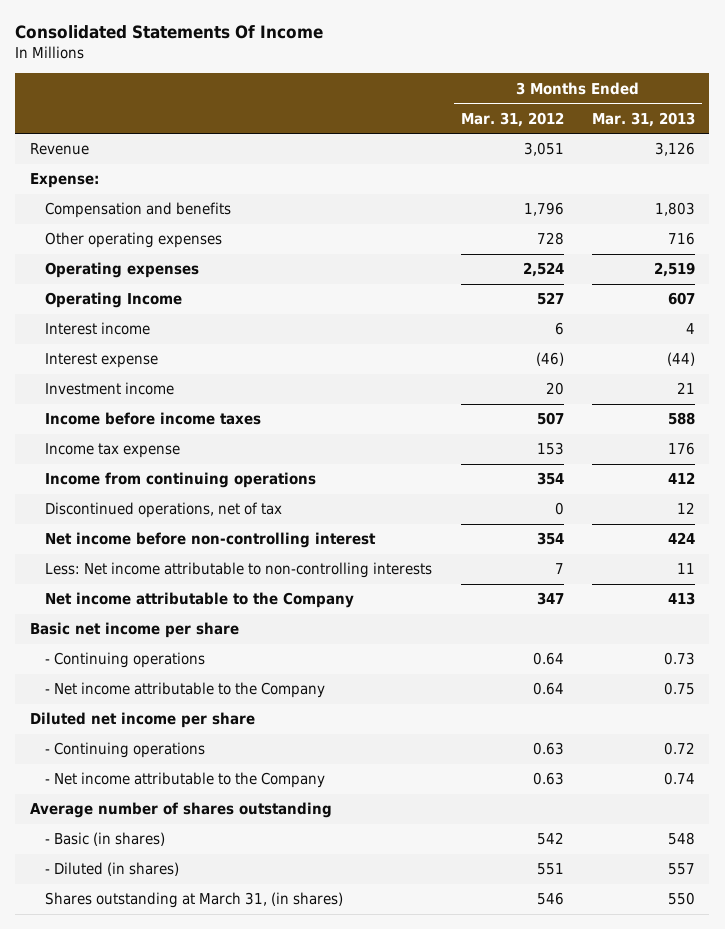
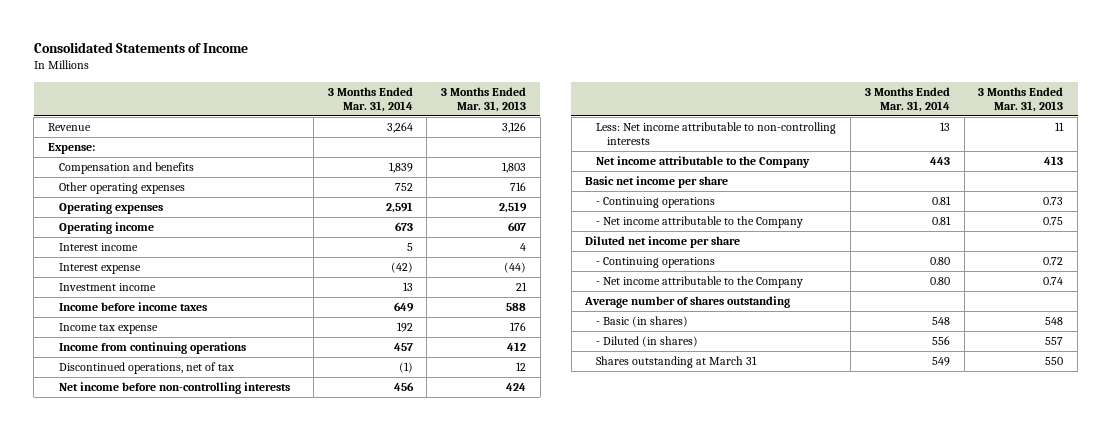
[15,25,324,40] Consolidated Statements Of Income -> [33,41,248,53] Consolidated Statements of Income
[460,111,564,127] Mar. 31, 2012 -> none
none -> [327,86,413,113] 3 Months Ended Mar. 31, 2014
[45,292,183,309] Operating Income -> [59,222,155,235] Operating income
[45,532,377,549] Net income before non-controlling interest -> [59,382,291,395] Net income before non-controlling interests
[45,892,344,909] Shares outstanding at March 31, (in shares) -> [596,356,758,369] Shares outstanding at March 31

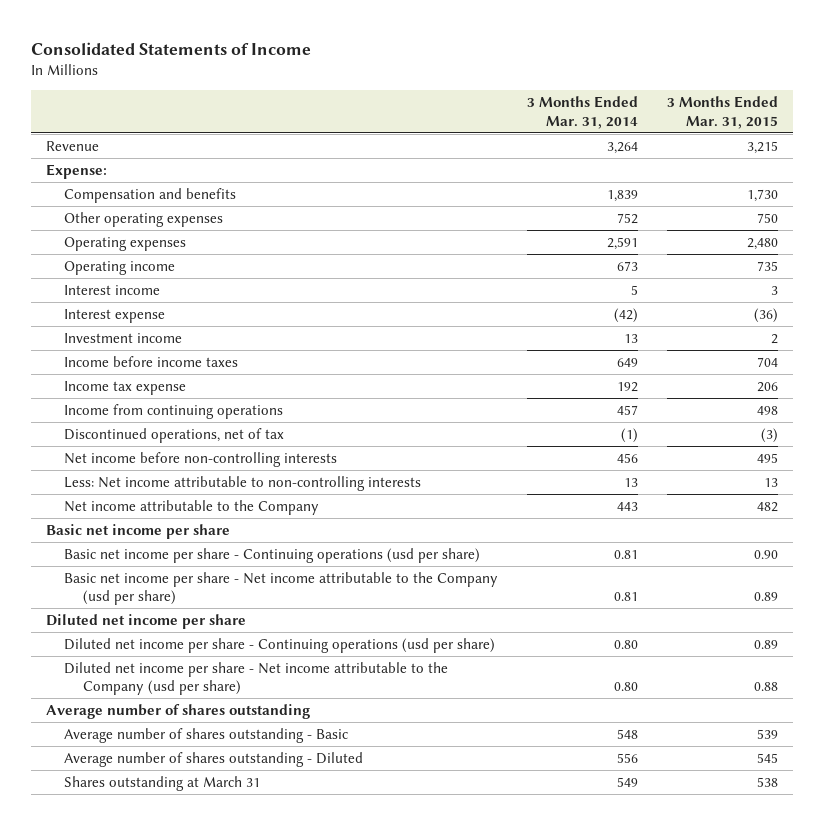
[441,86,527,113] 3 Months Ended Mar. 31, 2013 -> none
none -> [667,96,779,129] 3 Months Ended Mar. 31, 2015
[596,197,716,209] - Continuing operations -> [64,547,481,563] Basic net income per share - Continuing operations (usd per share)
[596,216,804,229] - Net income attributable to the Company -> [64,571,499,606] Basic net income per share - Net income attributable to the Company (usd per share)
[596,257,716,269] - Continuing operations -> [64,637,496,653] Diluted net income per share - Continuing operations (usd per share)
[596,276,804,289] - Net income attributable to the Company -> [64,661,449,696] Diluted net income per share - Net income attributable to the Company (usd per share)
[596,316,689,328] - Basic (in shares) -> [64,727,349,743] Average number of shares outstanding - Basic
[596,336,699,348] - Diluted (in shares) -> [64,751,364,767] Average number of shares outstanding - Diluted

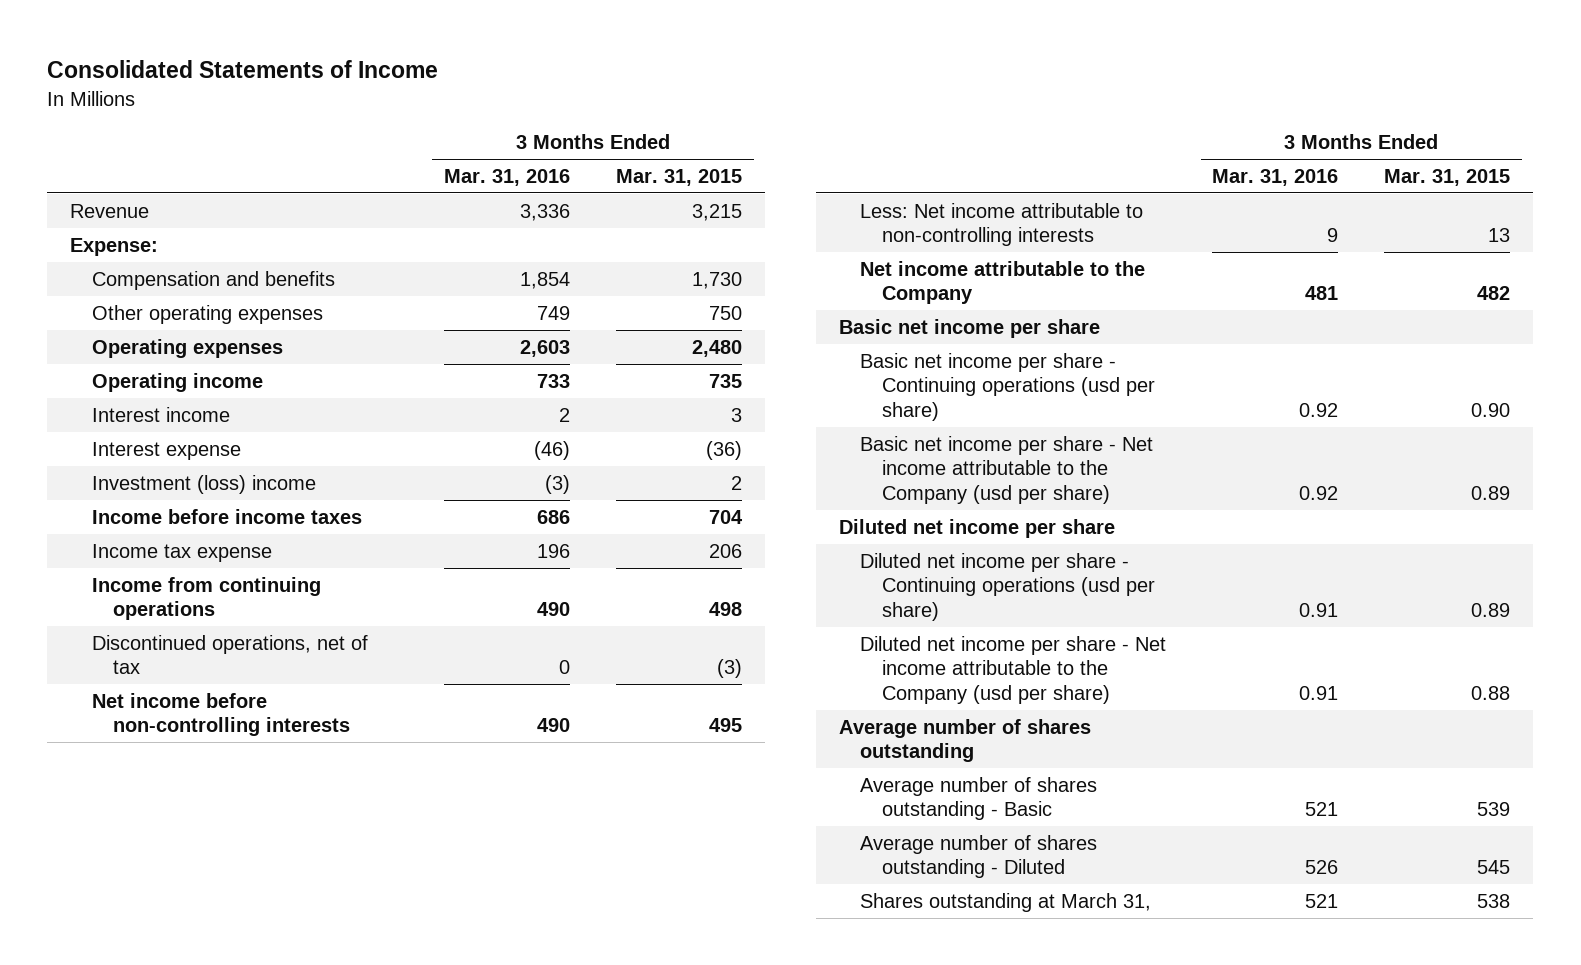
[527,96,639,129] 3 Months Ended Mar. 31, 2014 -> none
none -> [444,168,571,186] Mar. 31, 2016
[64,332,183,343] Investment income -> [91,474,316,494] Investment (loss) income
[64,775,261,791] Shares outstanding at March 31 -> [860,892,1152,912] Shares outstanding at March 31,

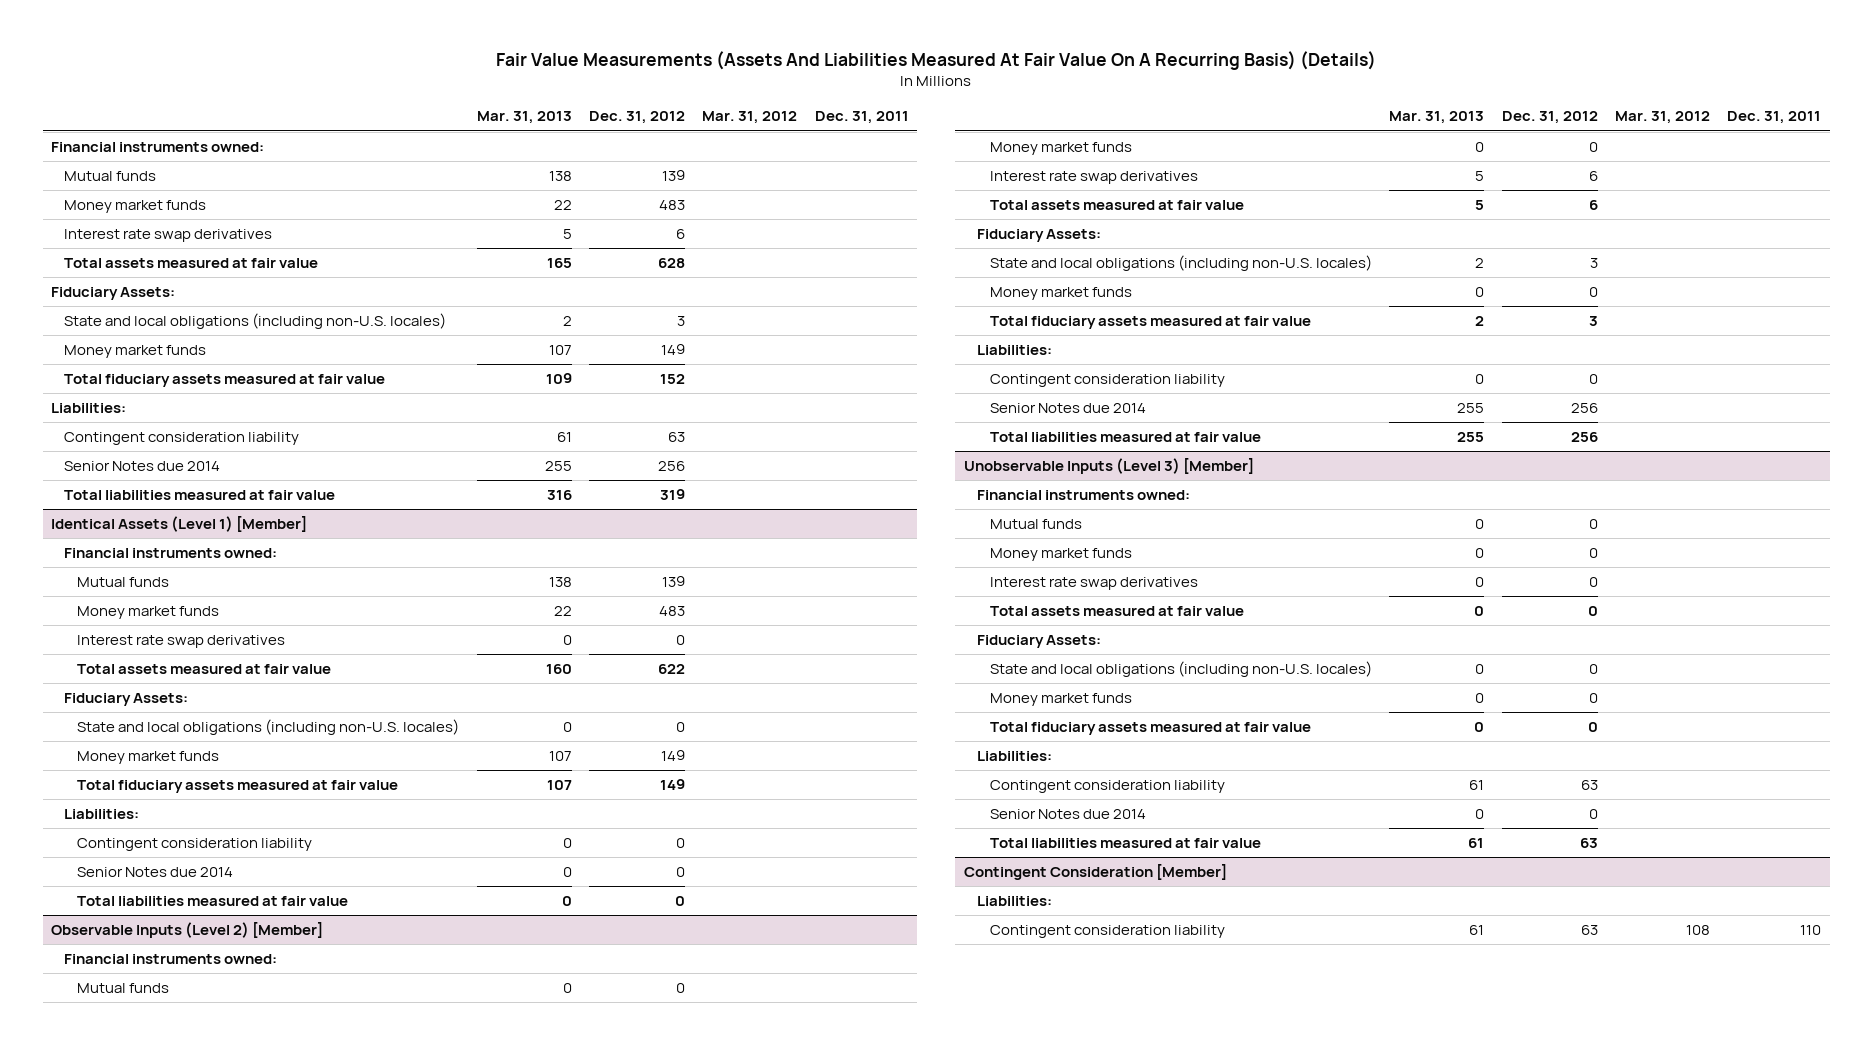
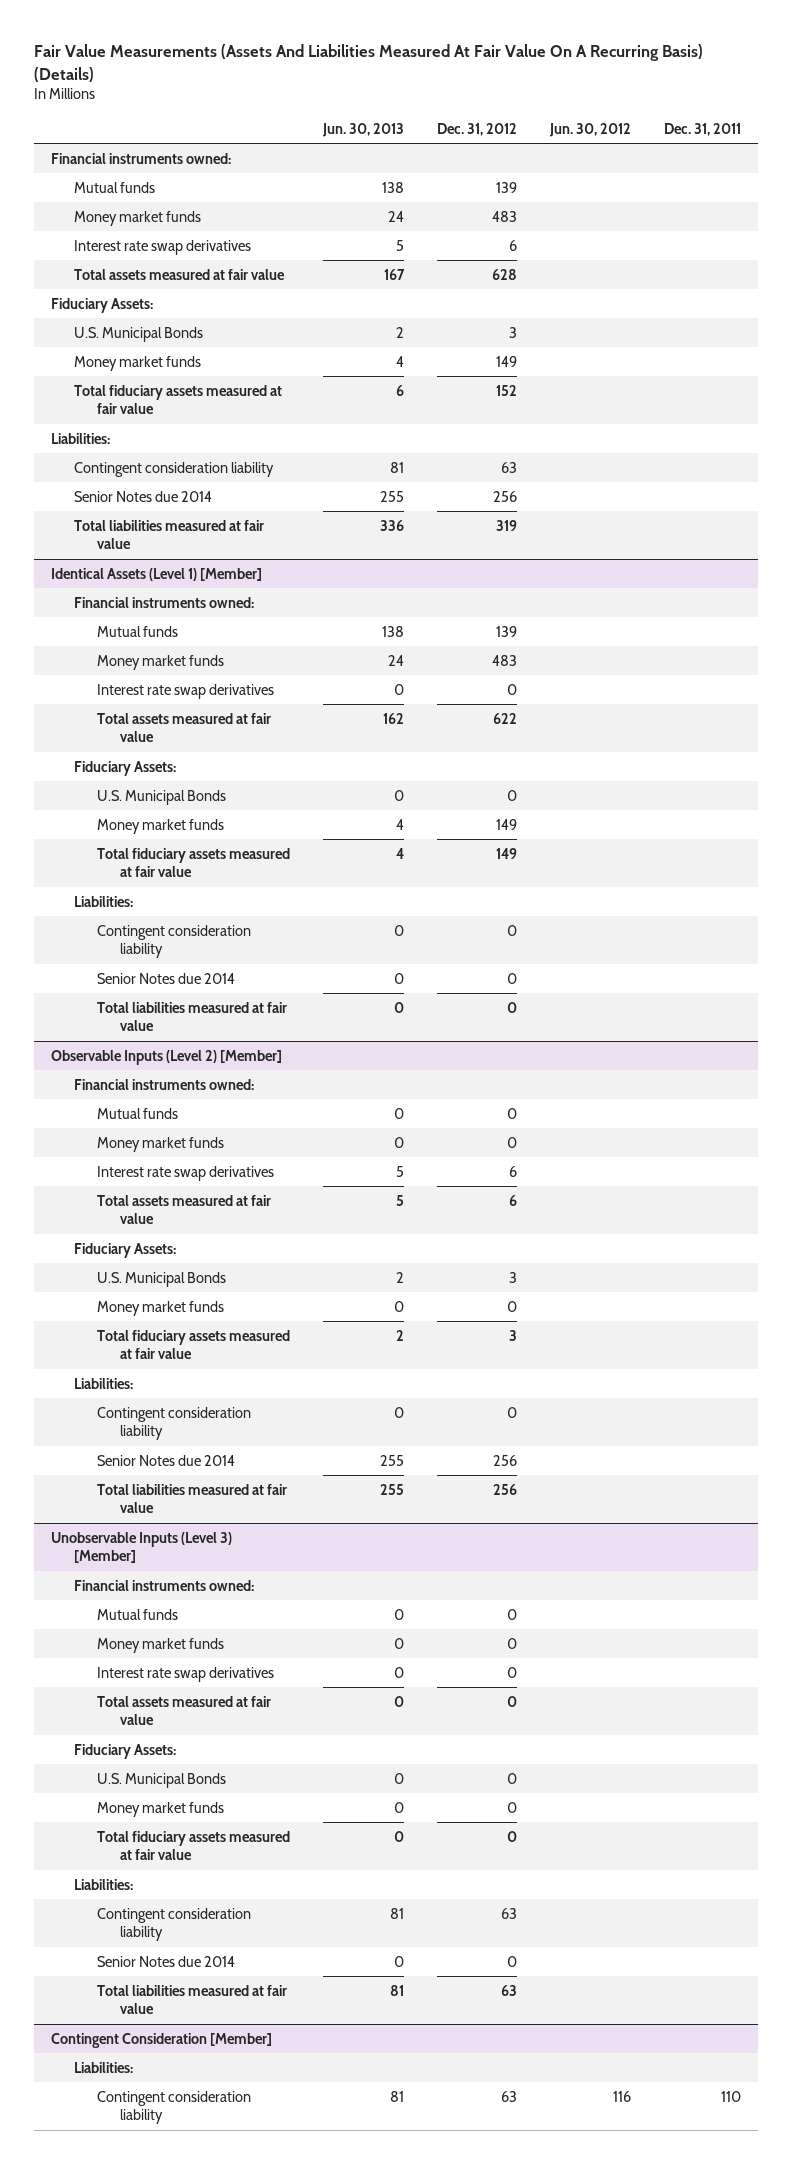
[476,111,572,125] Mar. 31, 2013 -> none
[702,111,798,125] Mar. 31, 2012 -> none
none -> [321,122,404,137] Jun. 30, 2013
none -> [549,122,632,137] Jun. 30, 2012
[64,313,447,330] State and local obligations (including non-U.S. locales) -> [73,326,203,342] U.S. Municipal Bonds
[77,719,460,736] State and local obligations (including non-U.S. locales) -> [96,789,226,805] U.S. Municipal Bonds
[989,255,1372,272] State and local obligations (including non-U.S. locales) -> [96,1271,226,1287] U.S. Municipal Bonds
[989,661,1372,678] State and local obligations (including non-U.S. locales) -> [96,1772,226,1788] U.S. Municipal Bonds

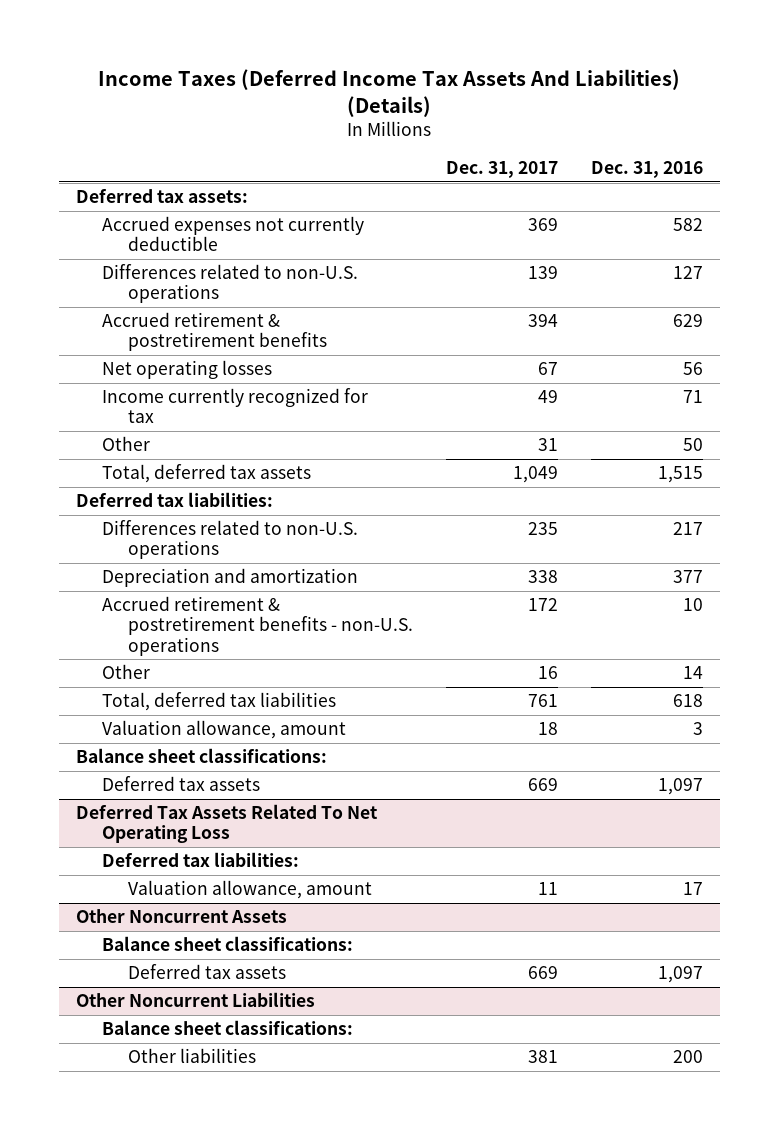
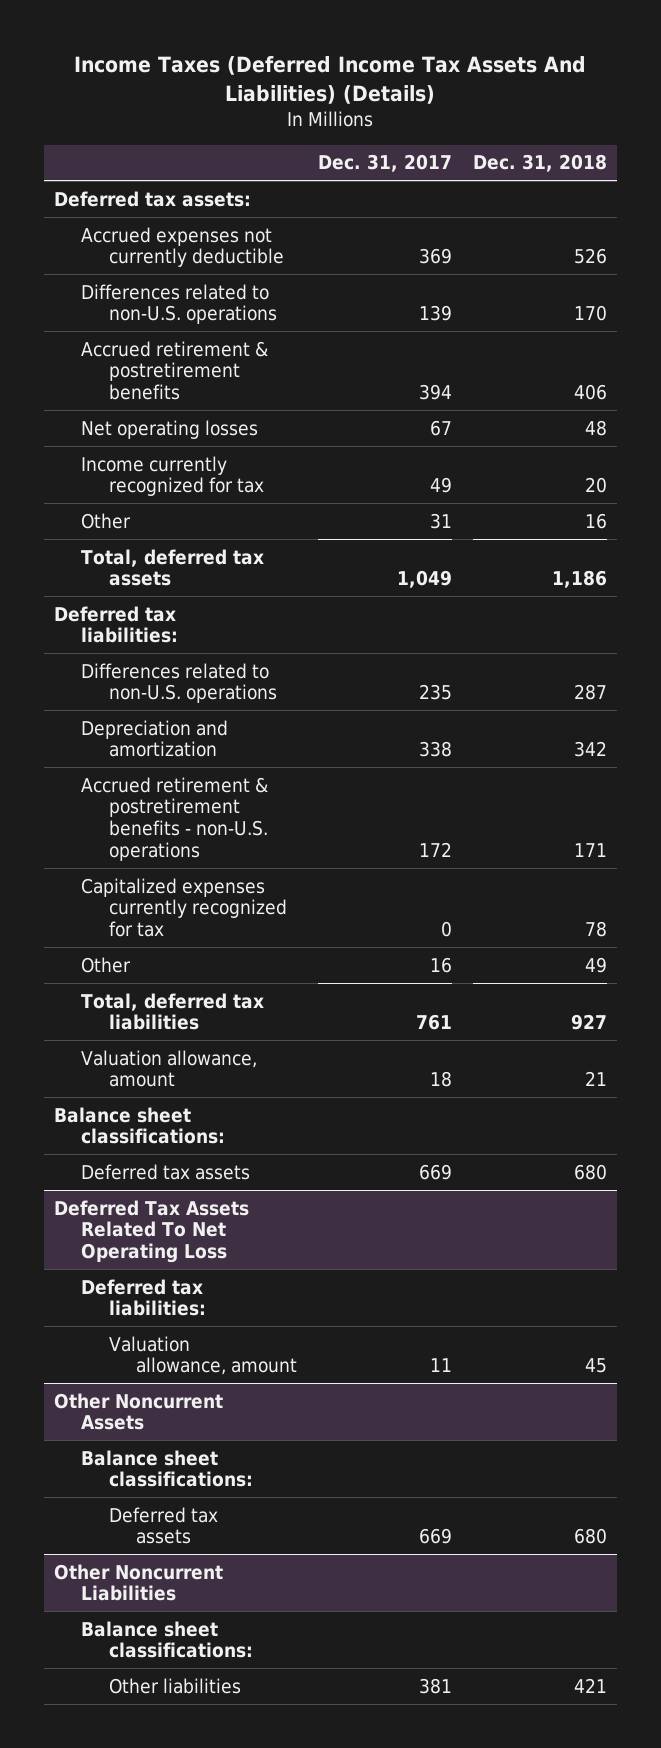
[591,160,704,178] Dec. 31, 2016 -> none
none -> [472,154,607,173] Dec. 31, 2018
none -> [81,877,287,938] Capitalized expenses currently recognized for tax

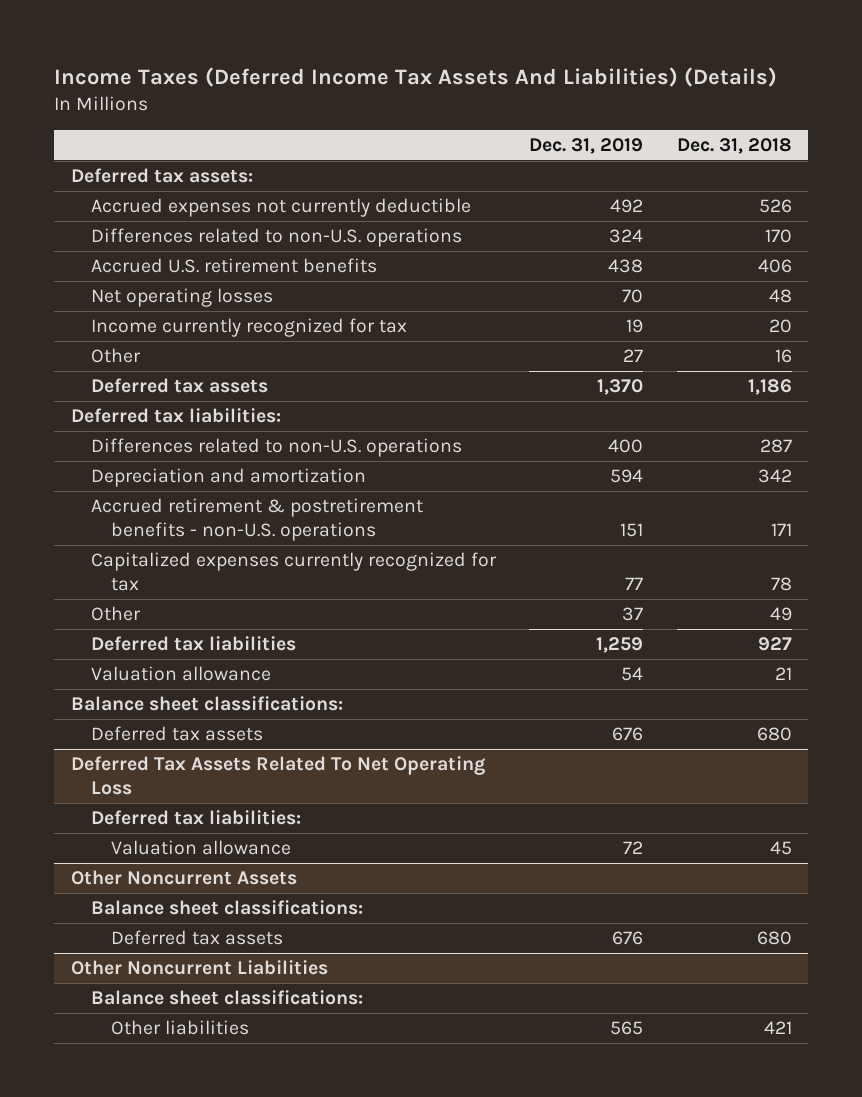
[317,154,452,173] Dec. 31, 2017 -> none
none -> [529,137,644,154] Dec. 31, 2019
[81,340,269,401] Accrued retirement & postretirement benefits -> [91,258,378,274] Accrued U.S. retirement benefits
[81,548,265,587] Total, deferred tax assets -> [91,378,269,394] Deferred tax assets
[81,992,265,1031] Total, deferred tax liabilities -> [91,636,297,652] Deferred tax liabilities
[81,1049,258,1088] Valuation allowance, amount -> [91,666,272,682] Valuation allowance
[108,1335,298,1376] Valuation allowance, amount -> [111,840,292,856] Valuation allowance

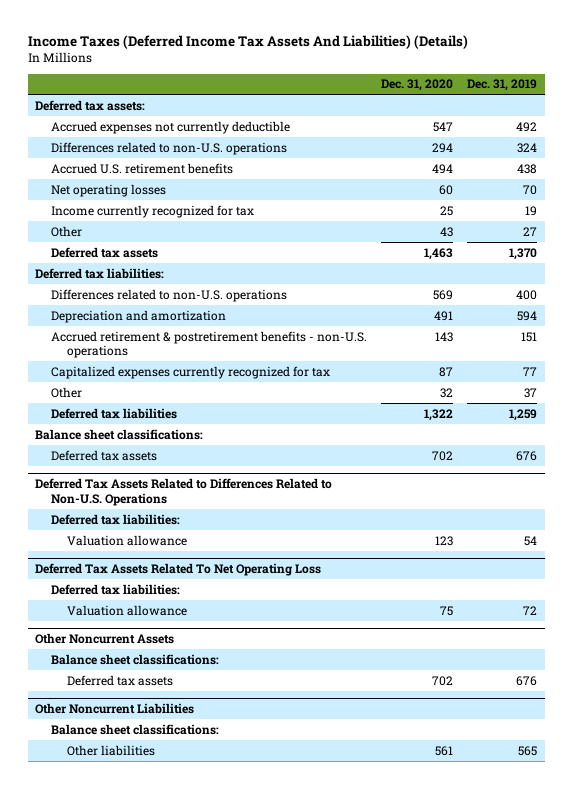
[676,137,792,154] Dec. 31, 2018 -> none
none -> [381,79,454,92] Dec. 31, 2020
[91,666,272,682] Valuation allowance -> none
none -> [34,477,332,506] Deferred Tax Assets Related to Differences Related to Non-U.S. Operations
none -> [50,513,180,525] Deferred tax liabilities:
none -> [66,534,187,546] Valuation allowance

